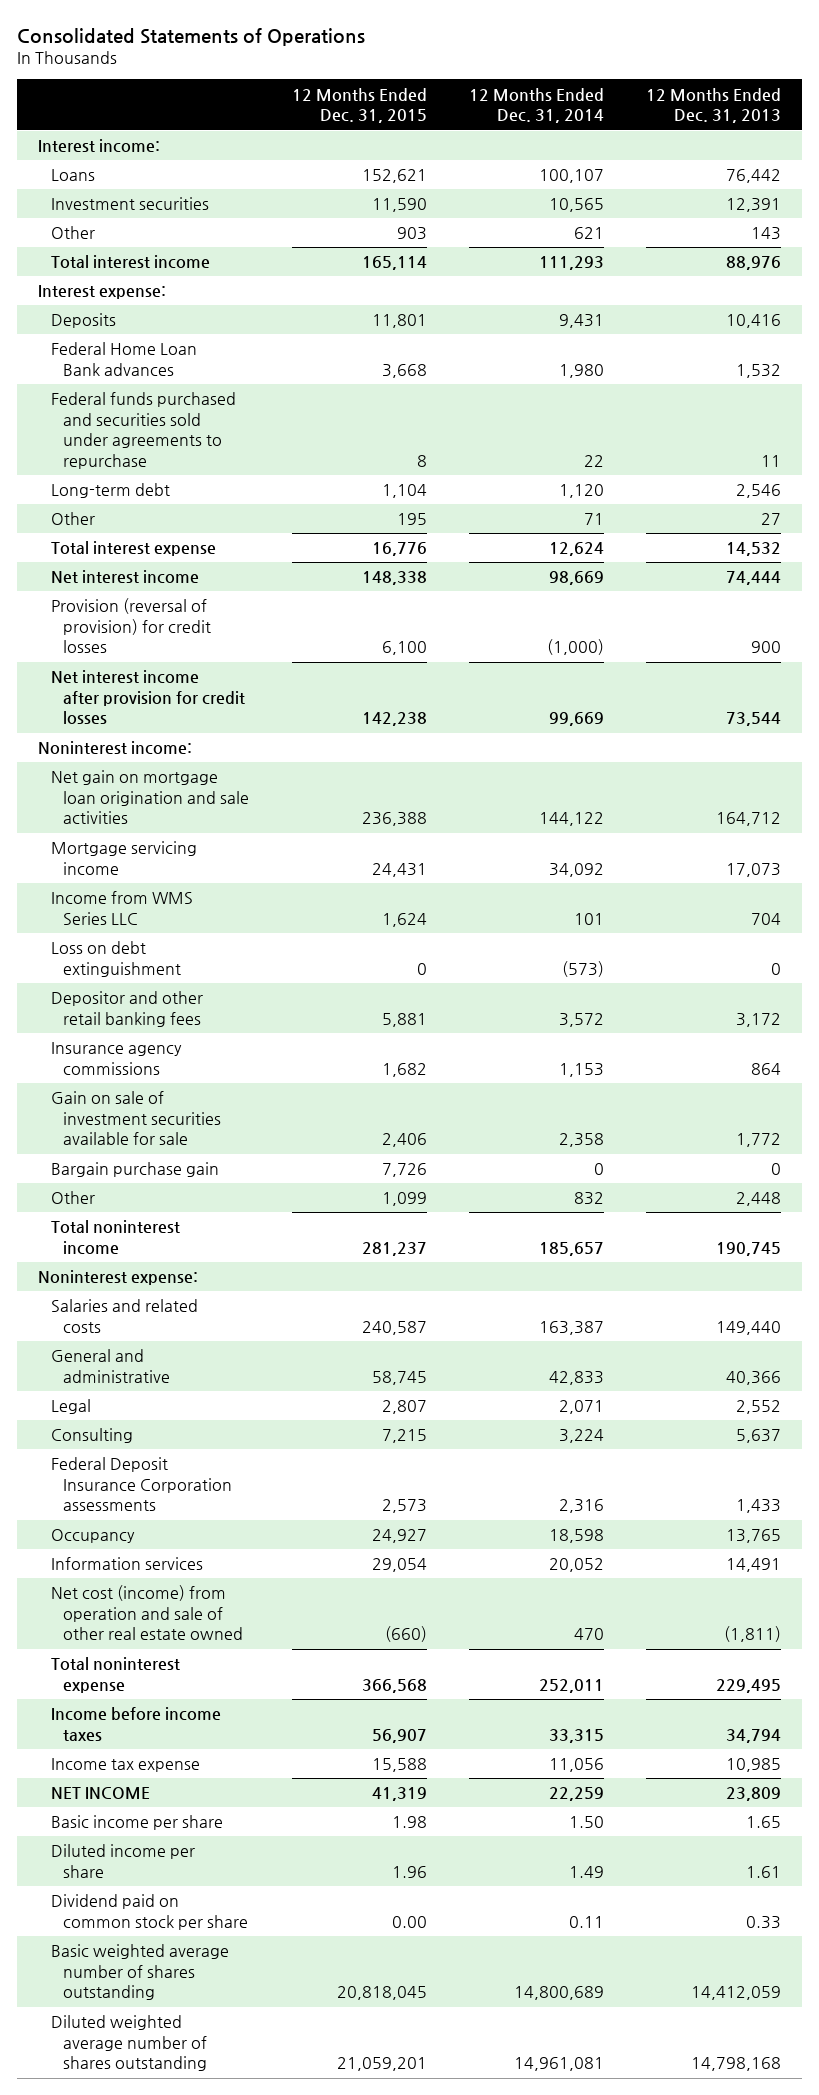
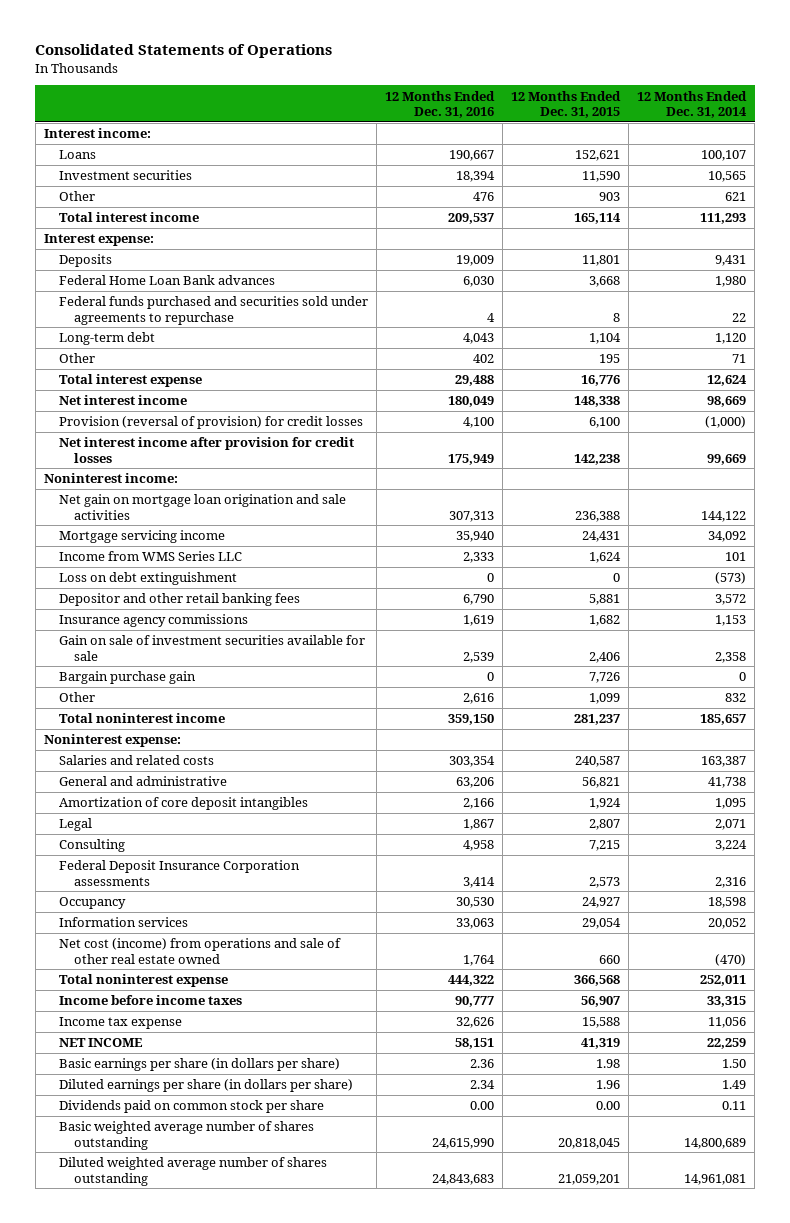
[646,87,782,124] 12 Months Ended Dec. 31, 2013 -> none
none -> [385,90,496,118] 12 Months Ended Dec. 31, 2016
[371,1370,427,1385] 58,745 -> [582,777,621,789] 56,821
[548,1370,604,1385] 42,833 -> [708,777,747,789] 41,738
none -> [59,797,309,811] Amortization of core deposit intangibles
[50,1585,244,1641] Net cost (income) from operation and sale of other real estate owned -> [59,938,342,964] Net cost (income) from operations and sale of other real estate owned
[384,1626,427,1643] (660) -> [599,954,621,964] 660
[573,1628,604,1641] 470 -> [715,953,747,966] (470)
[50,1815,223,1831] Basic income per share -> [59,1058,341,1072] Basic earnings per share (in dollars per share)
[50,1844,195,1878] Diluted income per share -> [59,1079,354,1093] Diluted earnings per share (in dollars per share)
[50,1894,249,1930] Dividend paid on common stock per share -> [59,1100,325,1114] Dividends paid on common stock per share

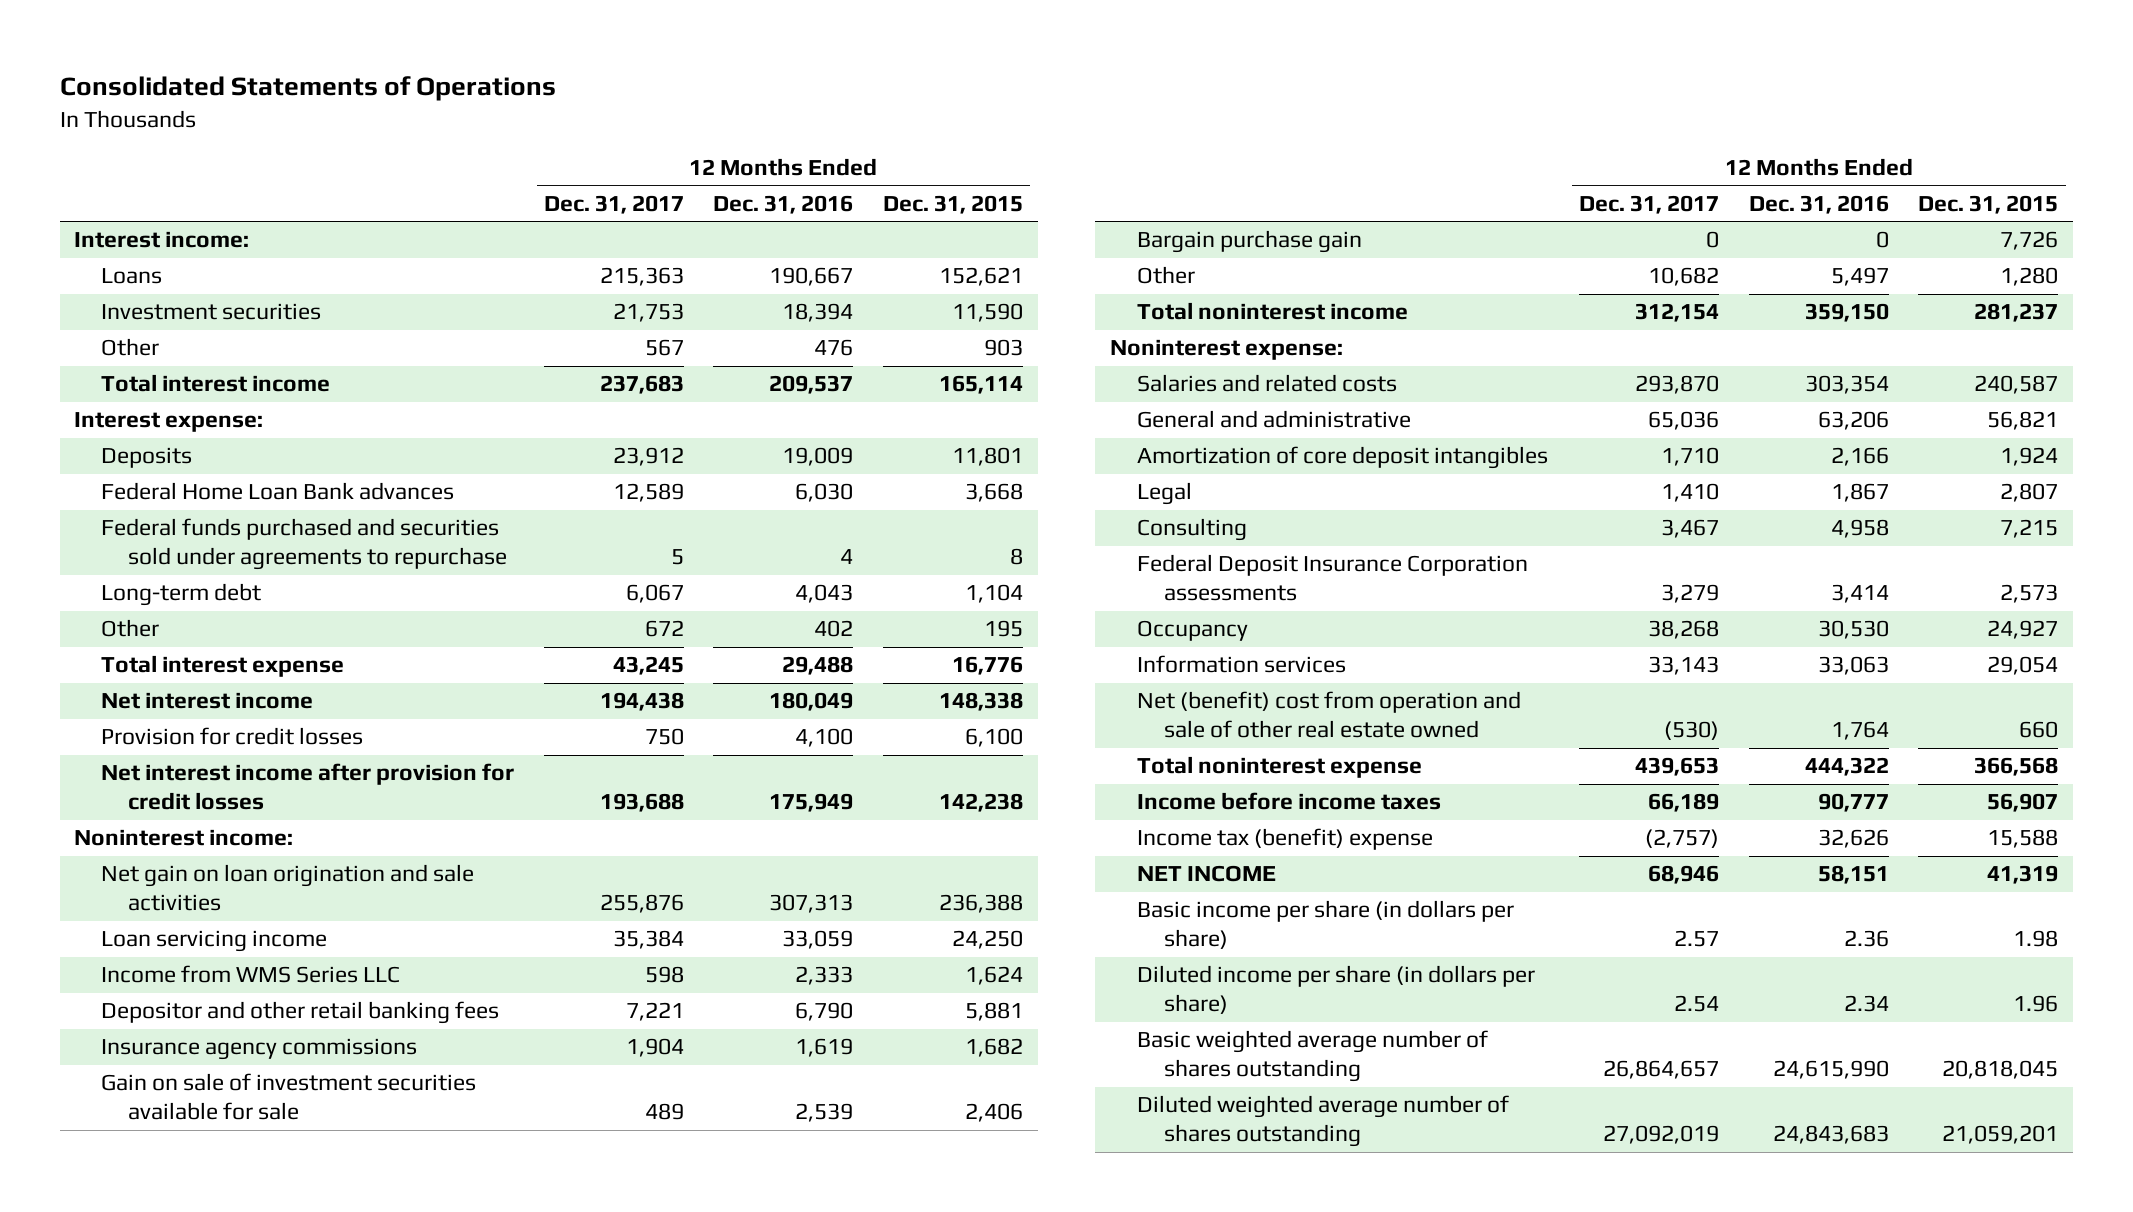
[637,90,748,118] 12 Months Ended Dec. 31, 2014 -> none
none -> [543,194,684,214] Dec. 31, 2017
[59,416,364,430] Provision (reversal of provision) for credit losses -> [101,727,364,746] Provision for credit losses
[59,494,347,520] Net gain on mortgage loan origination and sale activities -> [101,864,475,912] Net gain on loan origination and sale activities
[59,530,226,544] Mortgage servicing income -> [101,930,328,953] Loan servicing income
[456,531,495,543] 35,940 -> [782,930,854,950] 33,059
[582,531,621,543] 24,431 -> [951,930,1023,950] 24,250
[59,572,238,586] Loss on debt extinguishment -> none
[463,693,495,705] 2,616 -> [1830,267,1889,287] 5,497
[589,693,621,705] 1,099 -> [2000,267,2059,287] 1,280
[59,938,342,964] Net cost (income) from operations and sale of other real estate owned -> [1136,691,1521,739] Net (benefit) cost from operation and sale of other real estate owned
[59,1017,183,1030] Income tax expense -> [1136,828,1433,851] Income tax (benefit) expense
[59,1100,325,1114] Dividends paid on common stock per share -> none
[59,1058,341,1072] Basic earnings per share (in dollars per share) -> [1136,900,1514,950] Basic income per share (in dollars per share)
[59,1079,354,1093] Diluted earnings per share (in dollars per share) -> [1136,965,1535,1015] Diluted income per share (in dollars per share)

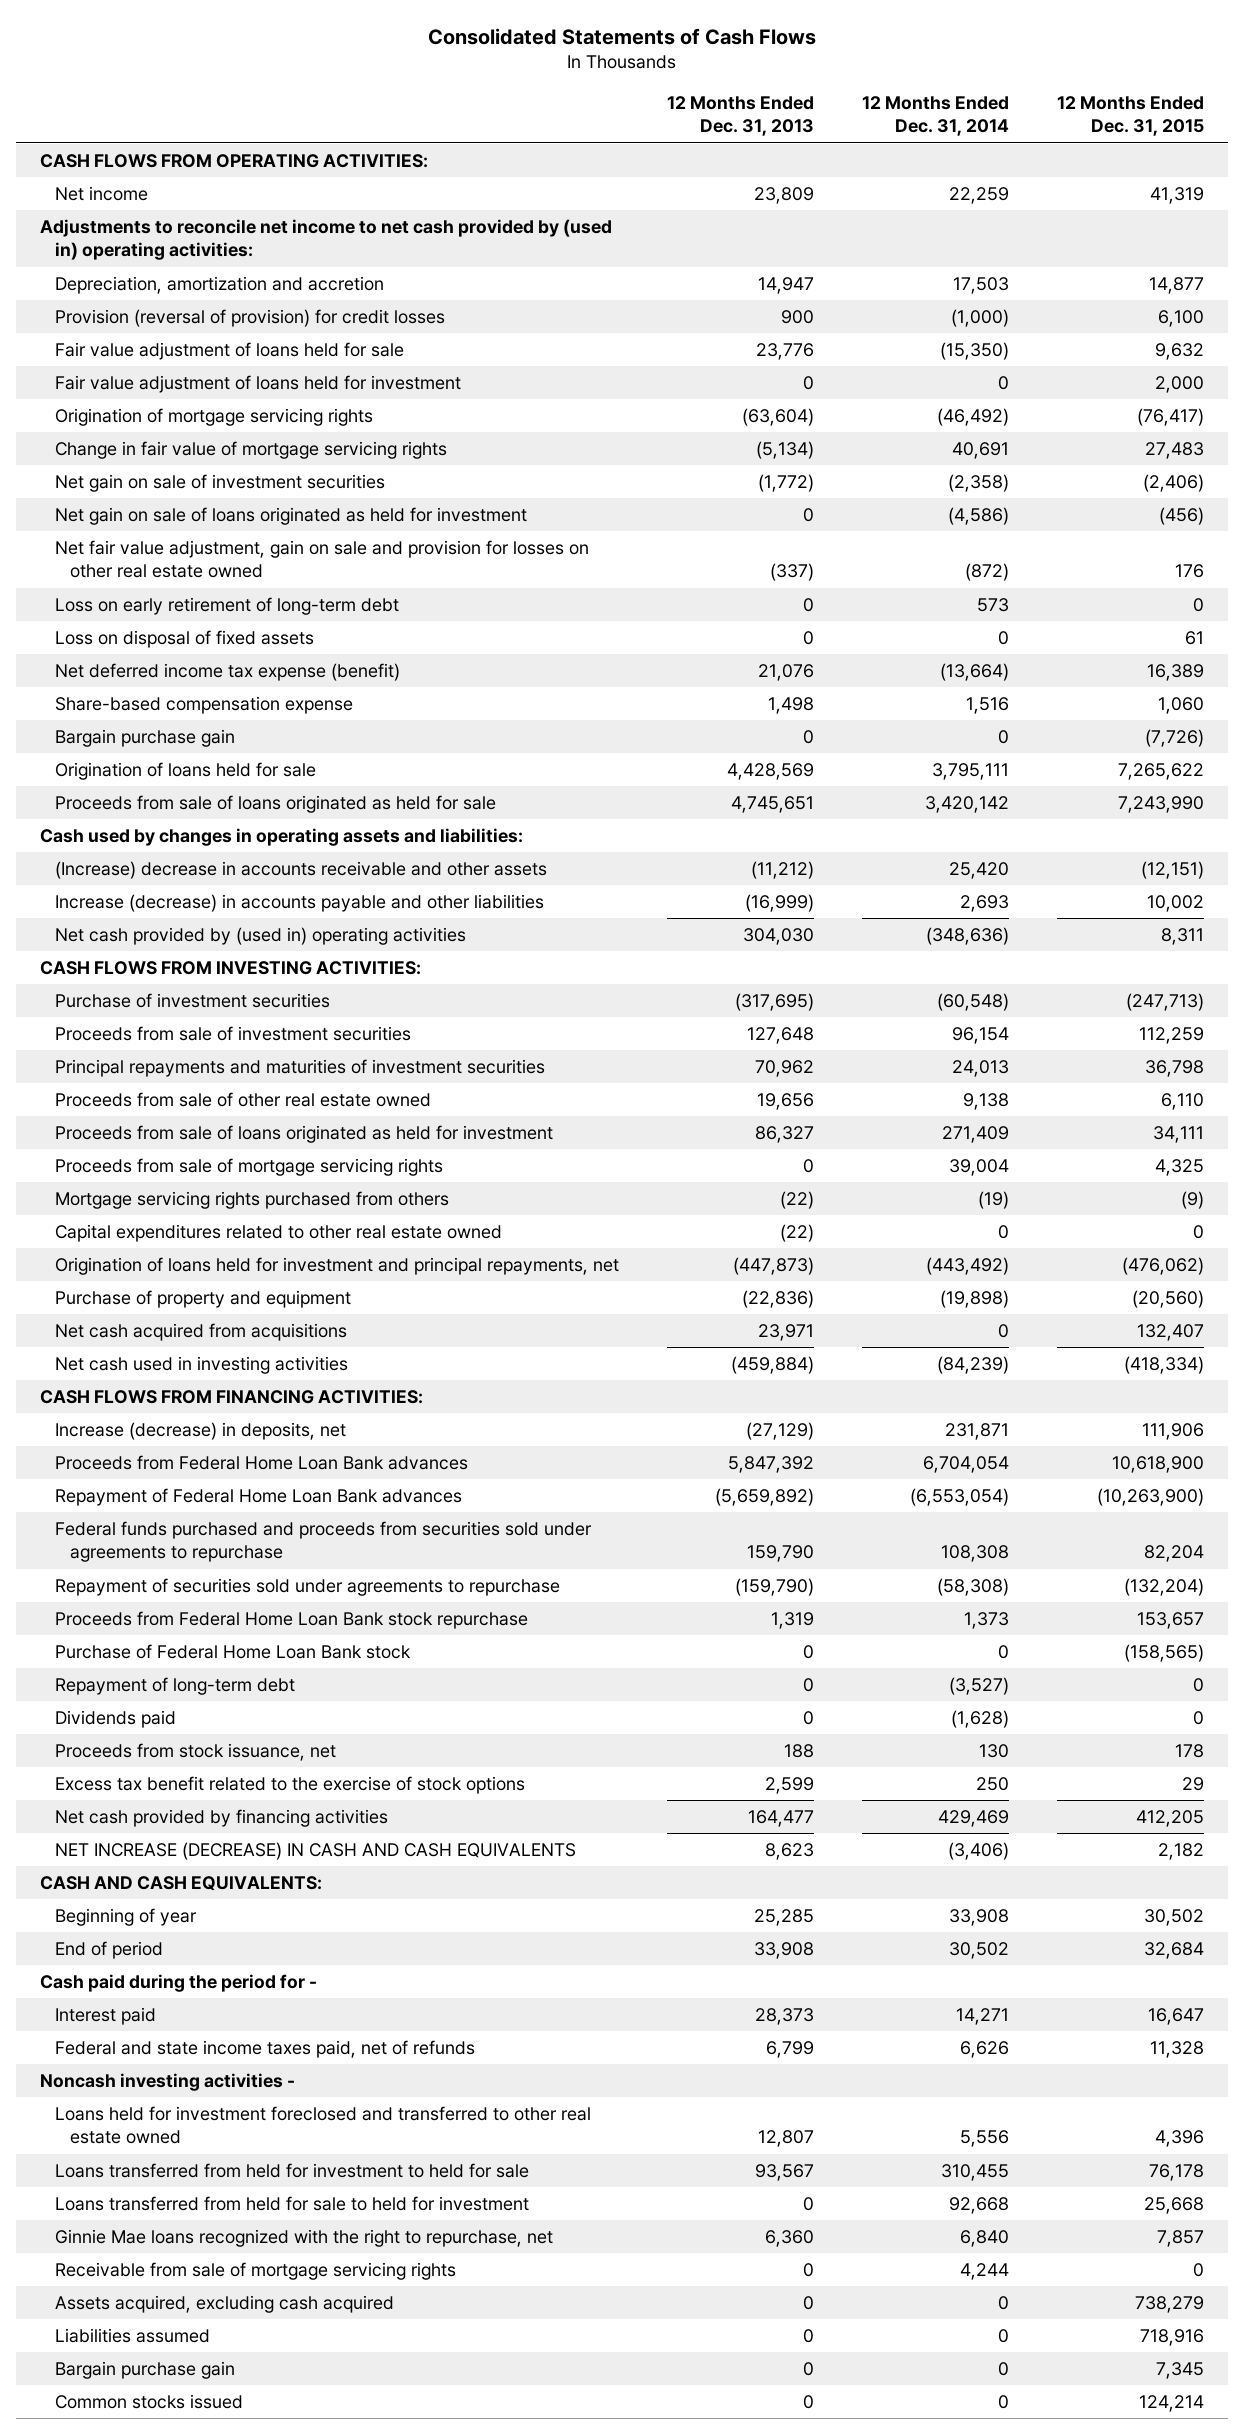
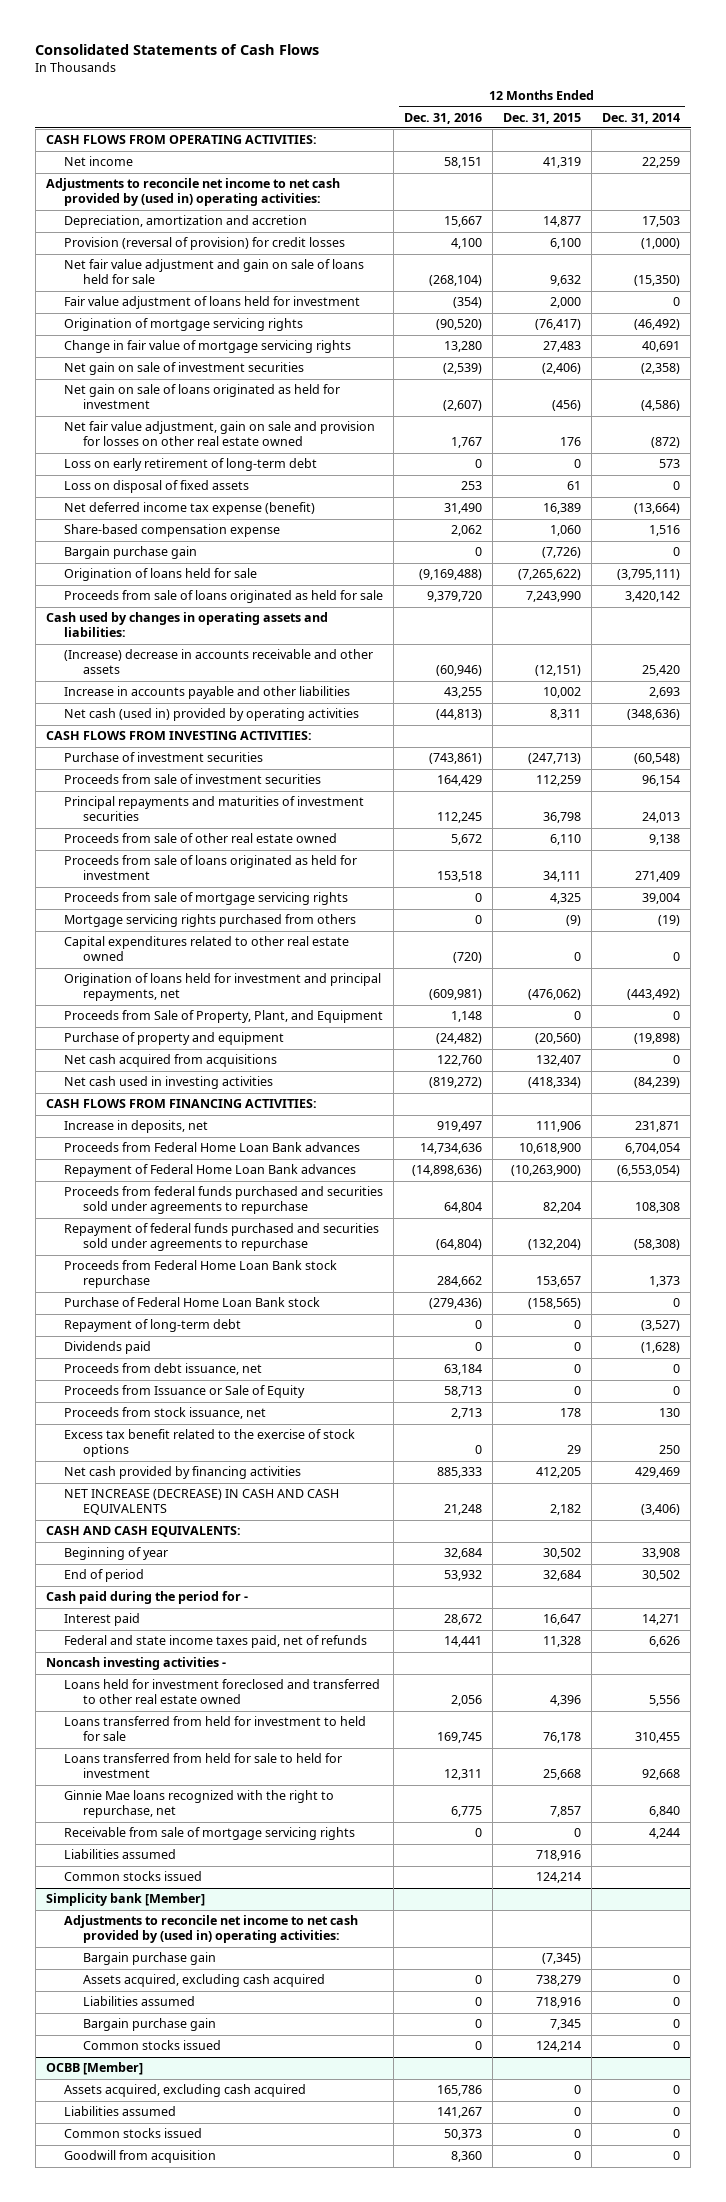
[667,96,815,137] 12 Months Ended Dec. 31, 2013 -> none
none -> [404,112,483,124] Dec. 31, 2016
[54,342,404,361] Fair value adjustment of loans held for sale -> [64,259,365,285] Net fair value adjustment and gain on sale of loans held for sale
[932,763,1010,781] 3,795,111 -> [617,569,681,581] (3,795,111)
[1118,763,1205,781] 7,265,622 -> [518,569,582,581] (7,265,622)
[54,894,544,913] Increase (decrease) in accounts payable and other liabilities -> [64,686,351,700] Increase in accounts payable and other liabilities
[54,927,466,946] Net cash provided by (used in) operating activities -> [64,708,360,722] Net cash (used in) provided by operating activities
none -> [64,1010,384,1024] Proceeds from Sale of Property, Plant, and Equipment
[54,1422,346,1441] Increase (decrease) in deposits, net -> [64,1120,209,1134] Increase in deposits, net
[54,1521,592,1563] Federal funds purchased and proceeds from securities sold under agreements to repurchase -> [64,1186,384,1215] Proceeds from federal funds purchased and securities sold under agreements to repurchase
[54,1578,560,1597] Repayment of securities sold under agreements to repurchase -> [64,1223,380,1252] Repayment of federal funds purchased and securities sold under agreements to repurchase
none -> [64,1363,263,1376] Proceeds from debt issuance, net
none -> [64,1385,306,1399] Proceeds from Issuance or Sale of Equity
none -> [64,1849,177,1860] Liabilities assumed
none -> [64,1871,203,1882] Common stocks issued
none -> [45,1893,205,1907] Simplicity bank [Member]
none -> [64,1915,359,1944] Adjustments to reconcile net income to net cash provided by (used in) operating activities:
none -> [82,1952,216,1966] Bargain purchase gain
none -> [45,2062,143,2076] OCBB [Member]
none -> [64,2084,307,2098] Assets acquired, excluding cash acquired
none -> [64,2106,177,2117] Liabilities assumed
none -> [64,2128,203,2139] Common stocks issued
none -> [64,2150,217,2164] Goodwill from acquisition

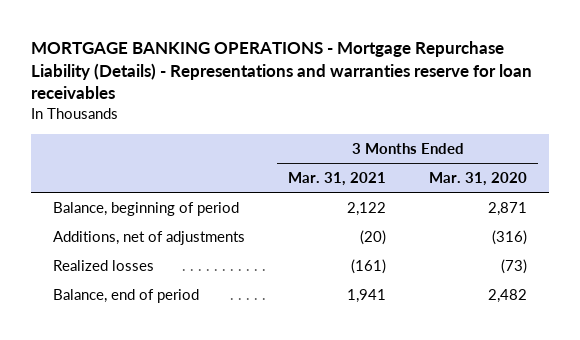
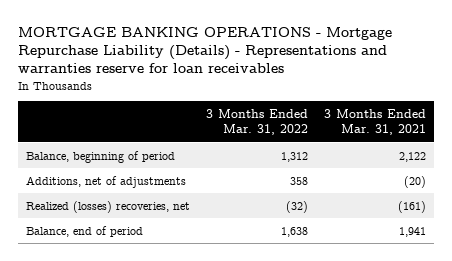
[429,171,528,186] Mar. 31, 2020 -> none
none -> [205,108,308,136] 3 Months Ended Mar. 31, 2022
[52,259,154,271] Realized losses -> [25,200,190,213] Realized (losses) recoveries, net

